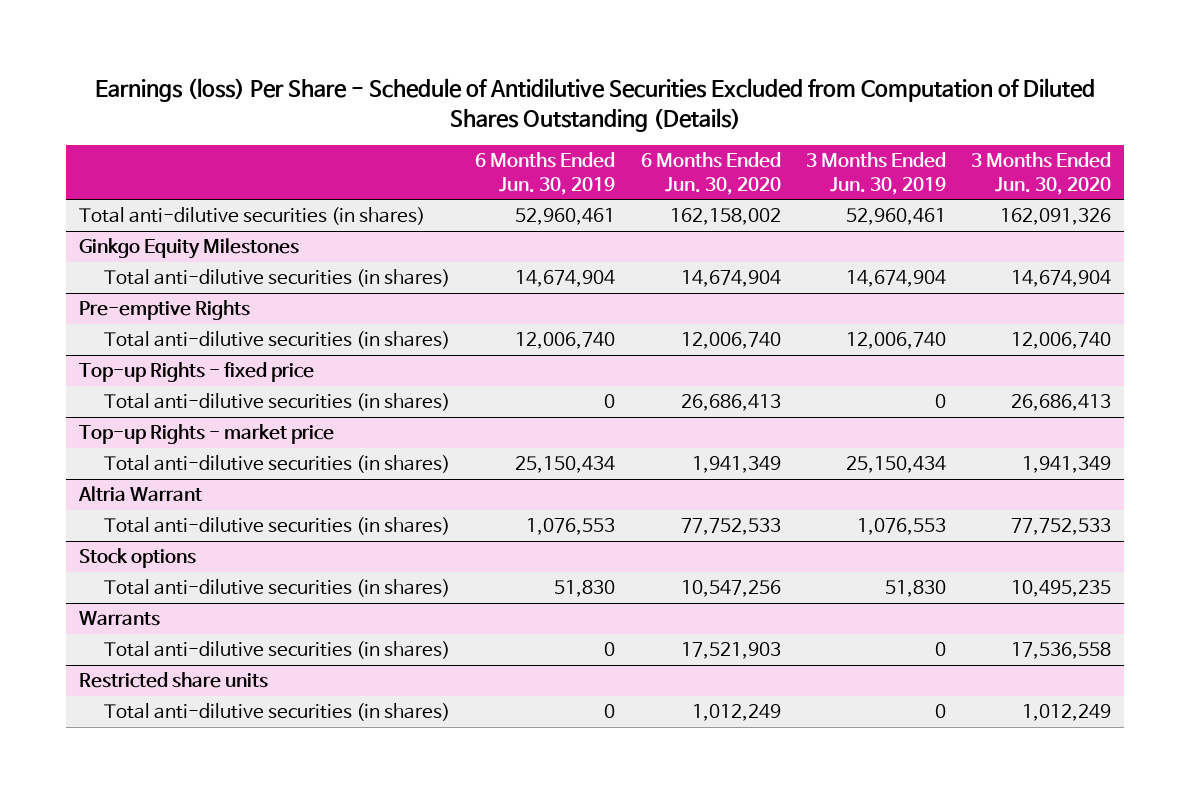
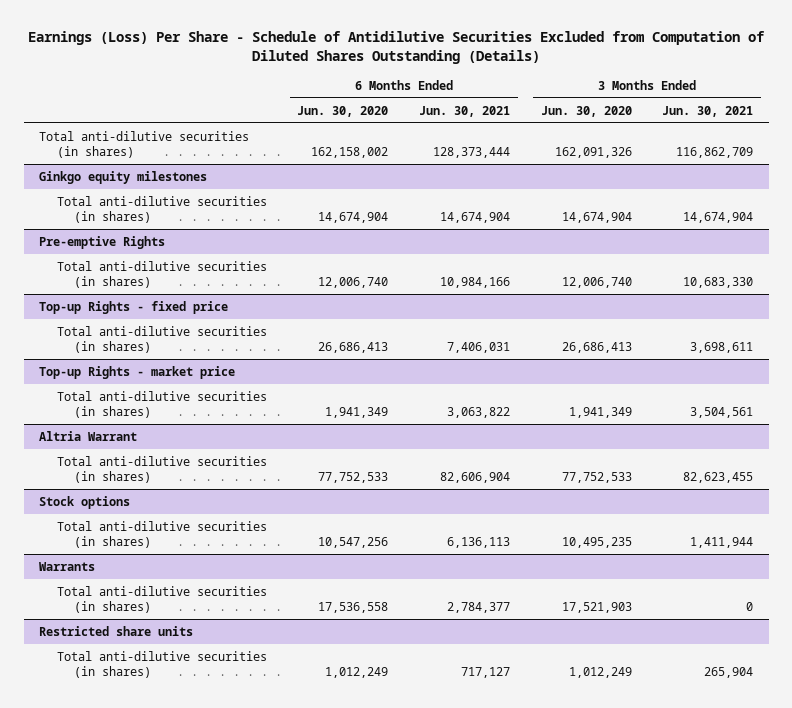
[94,77,1095,132] Earnings (loss) Per Share - Schedule of Antidilutive Securities Excluded from Computation of Diluted Shares Outstanding (Details) -> [28,31,766,65] Earnings (Loss) Per Share - Schedule of Antidilutive Securities Excluded from Computation of Diluted Shares Outstanding (Details)
[475,152,616,195] 6 Months Ended Jun. 30, 2019 -> none
[805,152,946,195] 3 Months Ended Jun. 30, 2019 -> none
none -> [418,105,510,117] Jun. 30, 2021
none -> [662,105,754,117] Jun. 30, 2021
[78,238,299,260] Ginkgo Equity Milestones -> [39,170,208,184] Ginkgo equity milestones
[680,642,781,660] 17,521,903 -> [318,602,389,614] 17,536,558
[1011,642,1112,660] 17,536,558 -> [561,602,632,614] 17,521,903

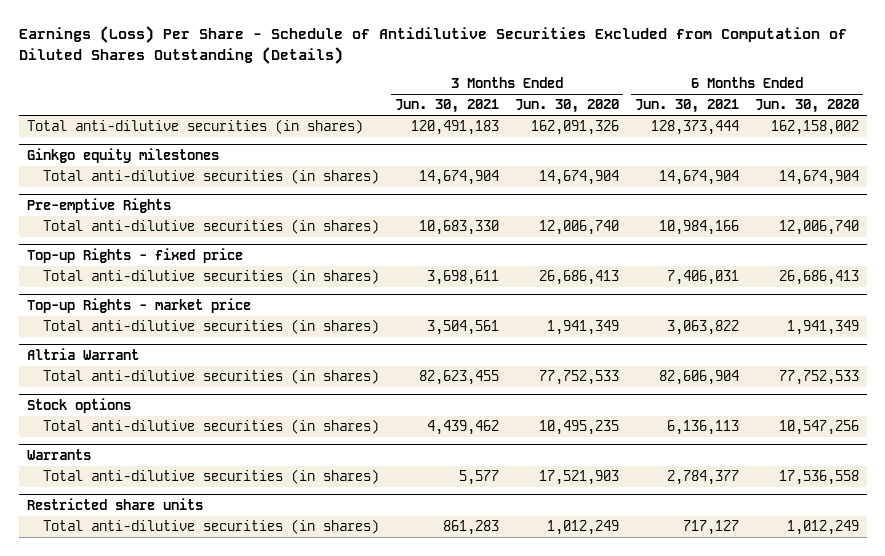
[676,147,754,159] 116,862,709 -> [410,120,499,136] 120,491,183
[690,537,754,549] 1,411,944 -> [426,420,499,436] 4,439,462
[746,602,754,612] 0 -> [458,470,499,486] 5,577
[704,667,754,679] 265,904 -> [442,520,499,536] 861,283

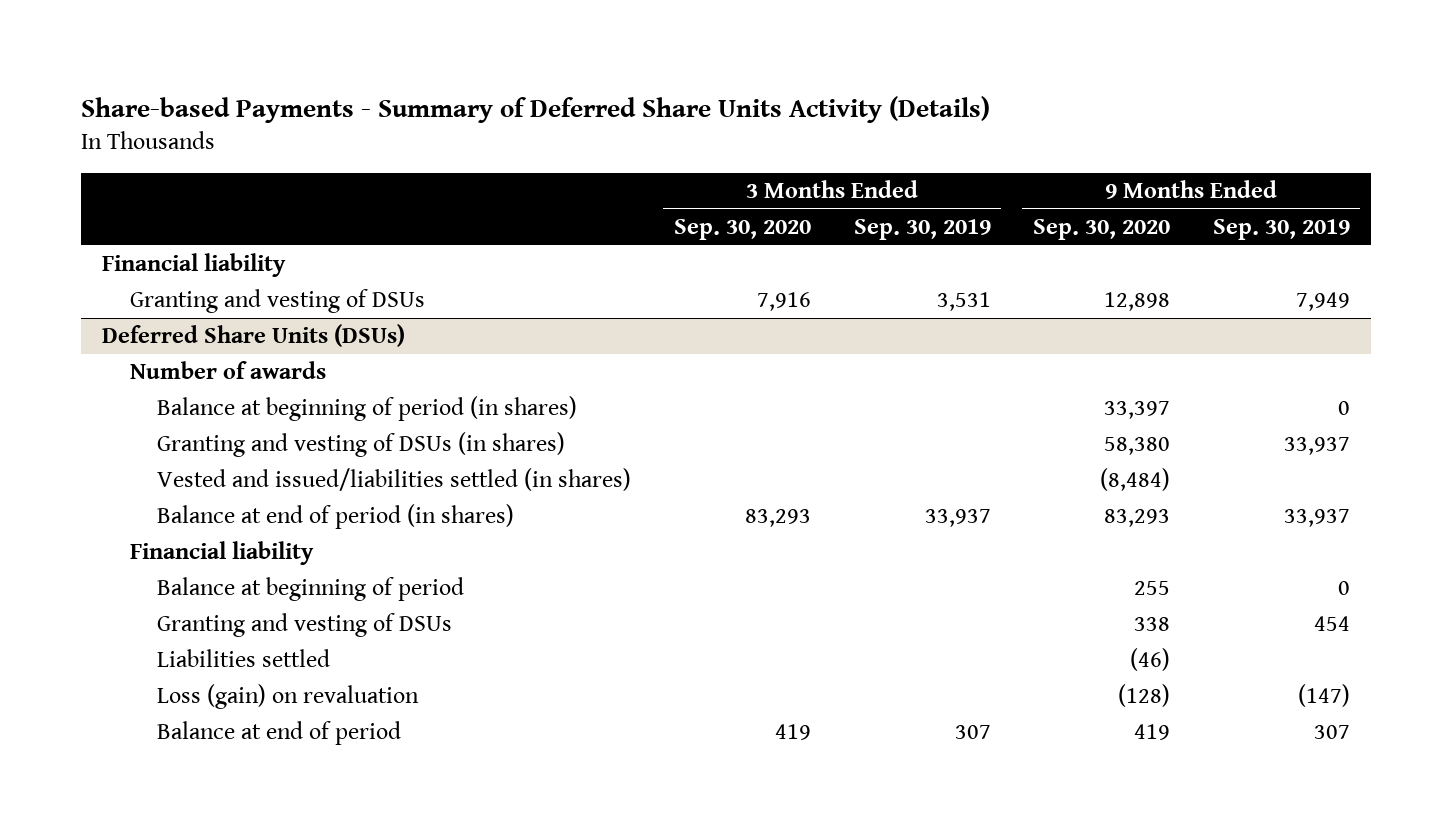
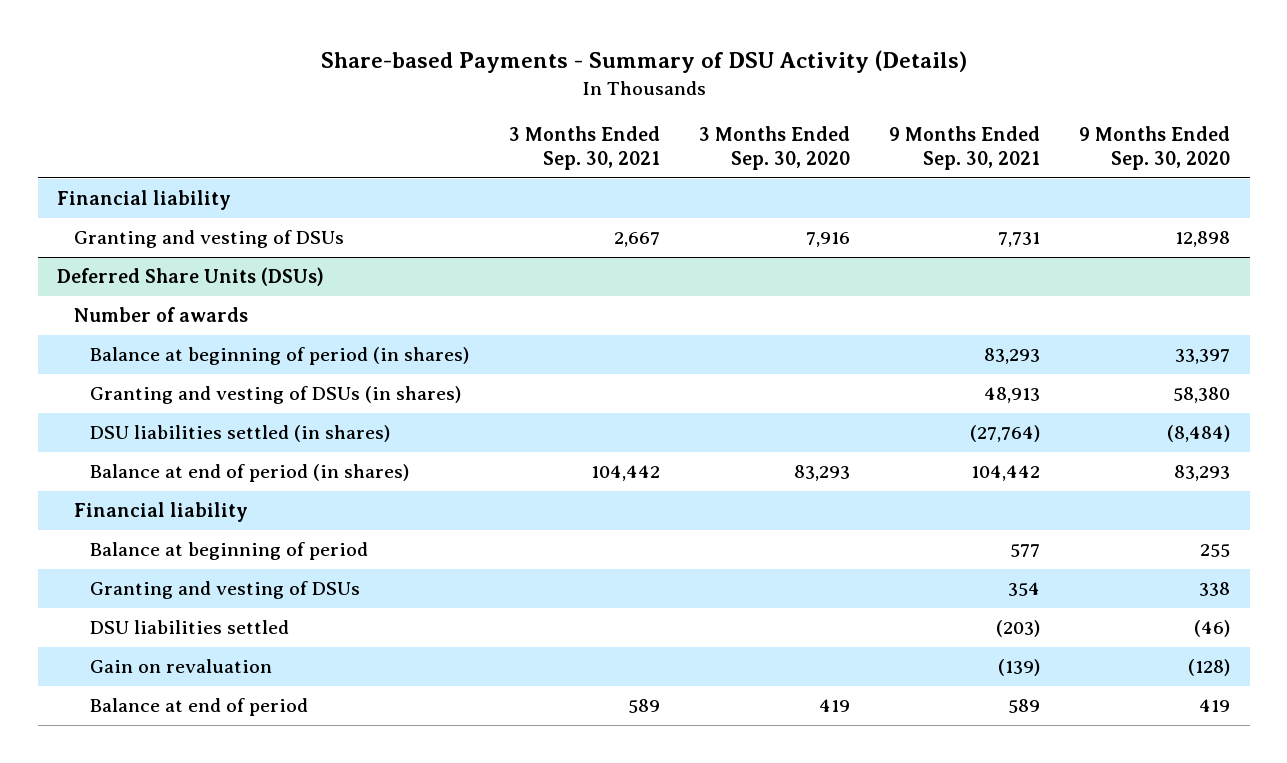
[80,96,990,124] Share-based Payments - Summary of Deferred Share Units Activity (Details) -> [320,50,967,74] Share-based Payments - Summary of DSU Activity (Details)
[853,219,991,241] Sep. 30, 2019 -> none
[1212,219,1350,241] Sep. 30, 2019 -> none
none -> [508,125,660,170] 3 Months Ended Sep. 30, 2021
none -> [889,125,1041,170] 9 Months Ended Sep. 30, 2021
[157,468,632,492] Vested and issued/liabilities settled (in shares) -> [90,425,391,443] DSU liabilities settled (in shares)
[157,649,331,668] Liabilities settled -> [90,620,290,635] DSU liabilities settled
[157,684,420,710] Loss (gain) on revaluation -> [90,659,273,674] Gain on revaluation

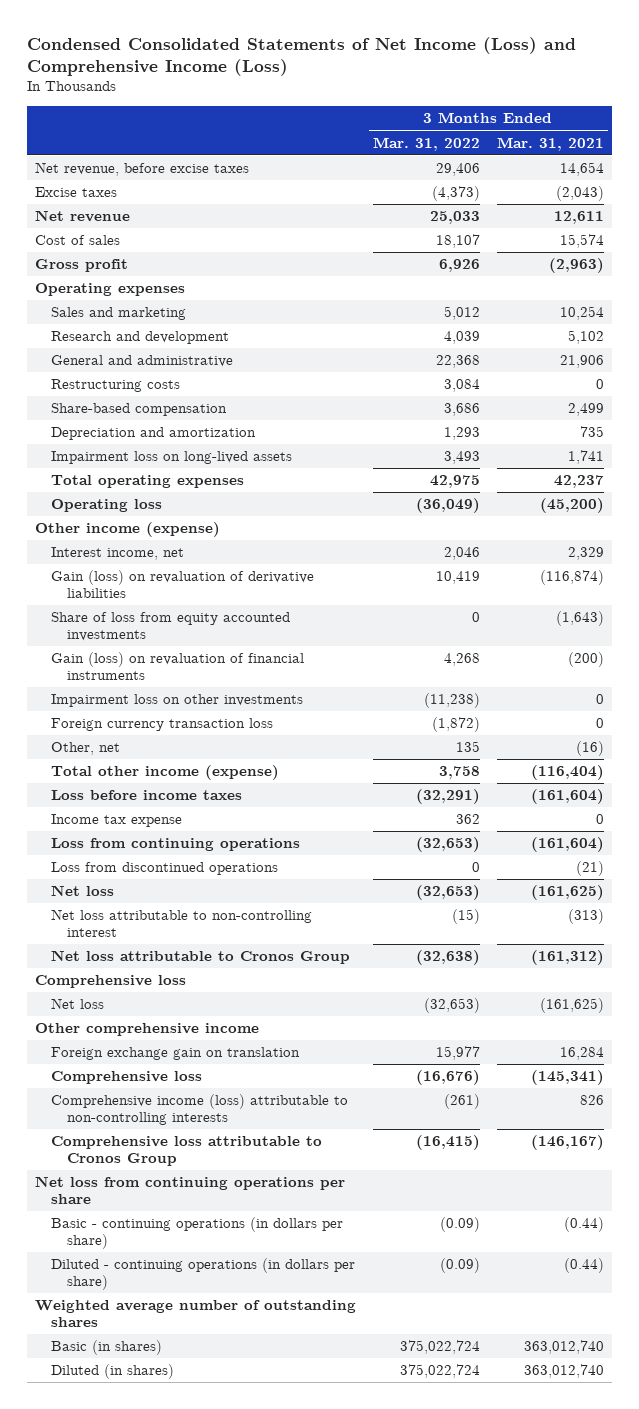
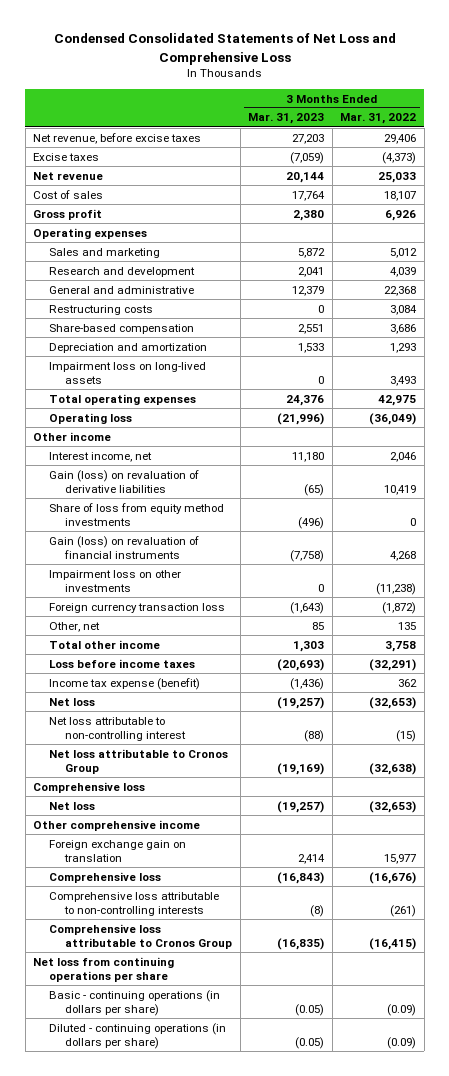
[27,36,577,76] Condensed Consolidated Statements of Net Income (Loss) and Comprehensive Income (Loss) -> [53,33,396,65] Condensed Consolidated Statements of Net Loss and Comprehensive Loss
[496,136,604,151] Mar. 31, 2021 -> none
none -> [248,113,325,125] Mar. 31, 2023
[35,522,221,538] Other income (expense) -> [33,431,112,441] Other income
[51,612,291,641] Share of loss from equity accounted investments -> [49,502,225,526] Share of loss from equity method investments
[51,765,280,781] Total other income (expense) -> [49,639,161,649] Total other income
[51,838,301,852] Loss from continuing operations -> none
[51,862,279,876] Loss from discontinued operations -> none
[51,814,183,828] Income tax expense -> [49,677,201,690] Income tax expense (benefit)
[51,1094,349,1125] Comprehensive income (loss) attributable to non-controlling interests -> [49,891,220,916] Comprehensive loss attributable to non-controlling interests
[35,1300,357,1327] Weighted average number of outstanding shares -> none
[51,1340,163,1356] Basic (in shares) -> none
[51,1364,175,1380] Diluted (in shares) -> none

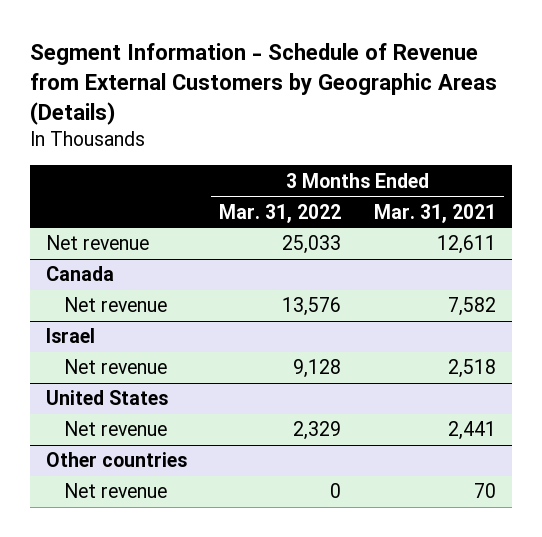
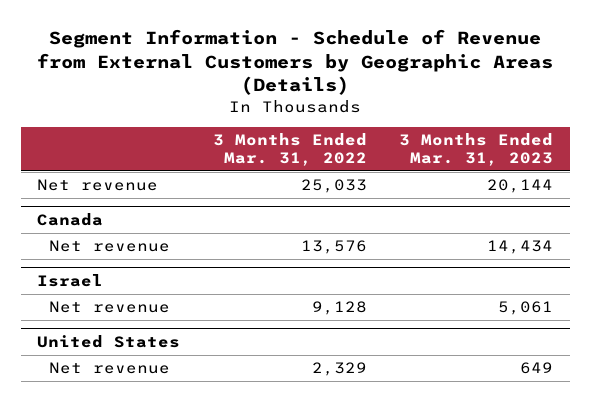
[373,203,496,223] Mar. 31, 2021 -> none
none -> [399,133,554,167] 3 Months Ended Mar. 31, 2023
[46,452,188,468] Other countries -> none
[64,483,168,499] Net revenue -> none

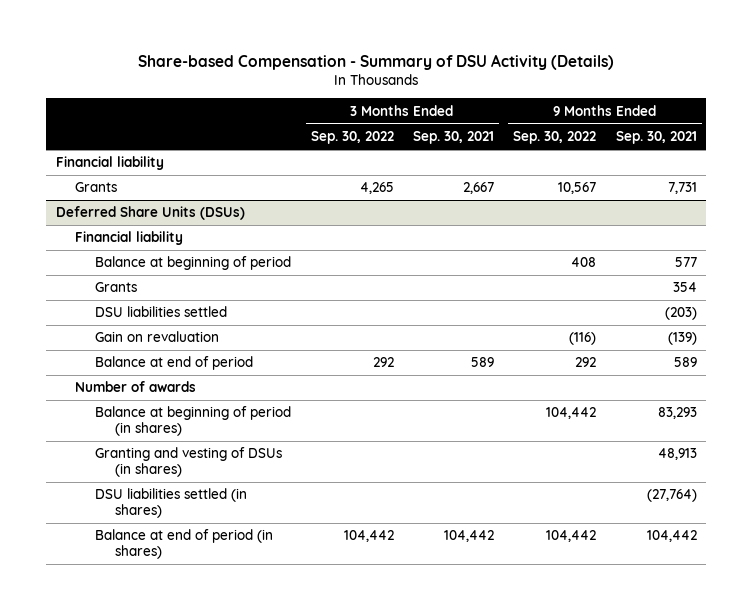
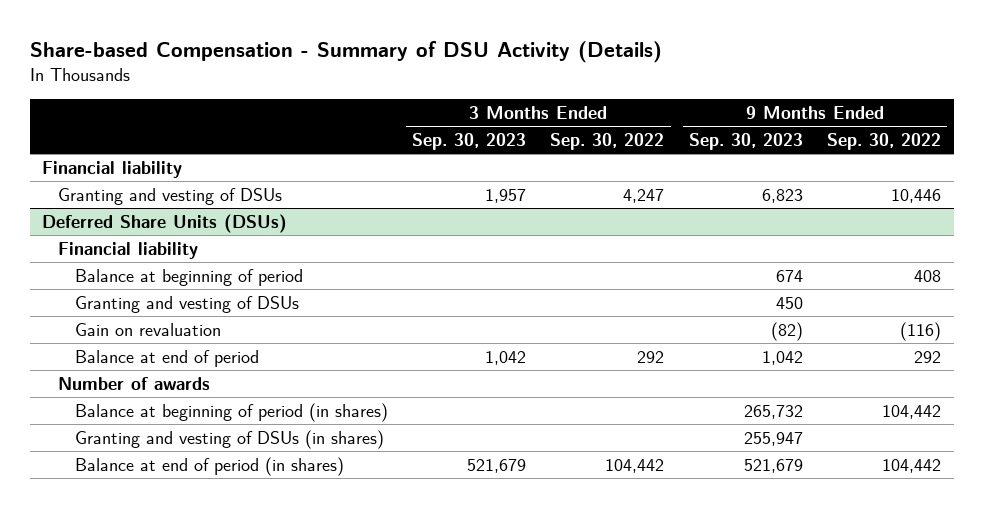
[412,131,494,145] Sep. 30, 2021 -> none
[615,131,697,145] Sep. 30, 2021 -> none
none -> [412,132,527,150] Sep. 30, 2023
none -> [688,132,803,150] Sep. 30, 2023
[75,182,118,193] Grants -> none
none -> [58,187,283,205] Granting and vesting of DSUs
[95,306,228,318] DSU liabilities settled -> none
[95,282,138,293] Grants -> [74,295,299,313] Granting and vesting of DSUs
[95,488,248,518] DSU liabilities settled (in shares) -> none

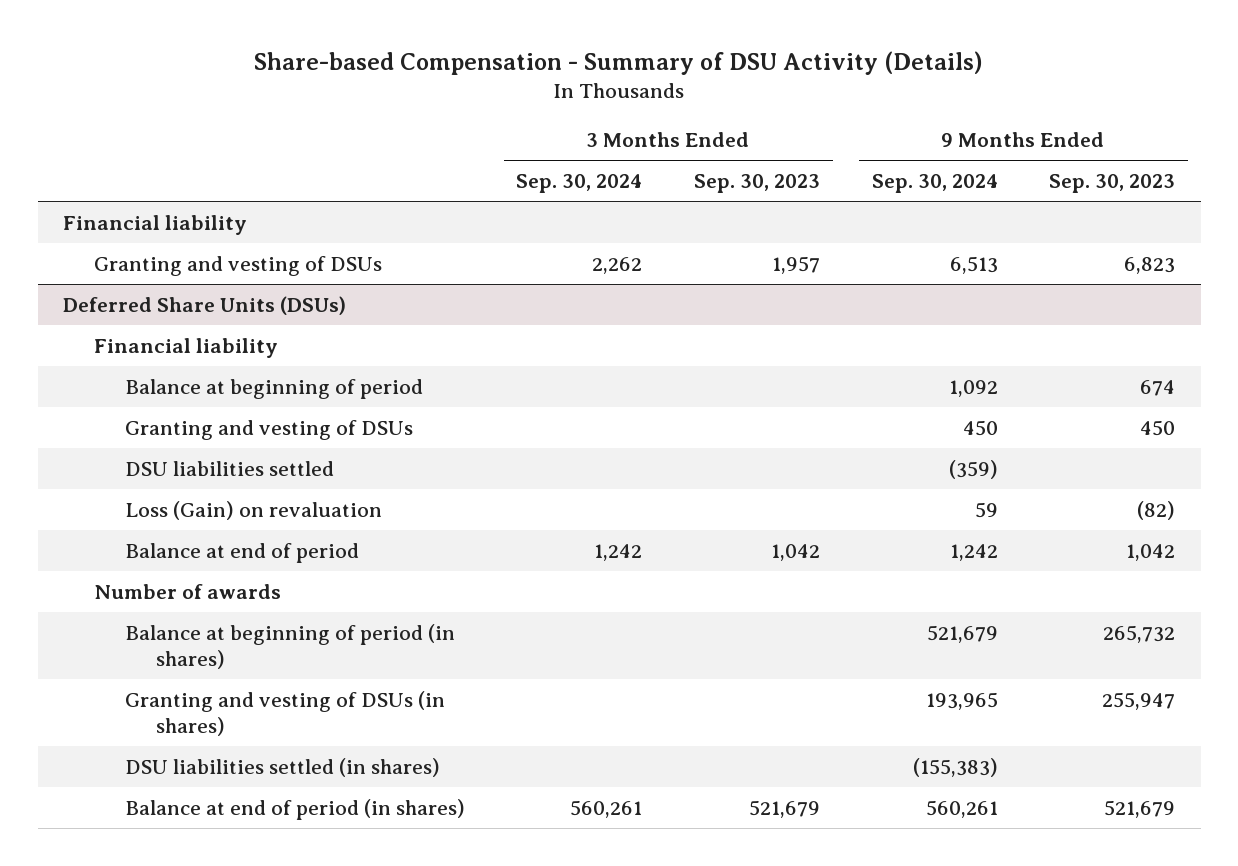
[550,132,665,150] Sep. 30, 2022 -> none
[827,132,942,150] Sep. 30, 2022 -> none
none -> [516,173,643,193] Sep. 30, 2024
none -> [871,173,998,193] Sep. 30, 2024
none -> [124,460,334,476] DSU liabilities settled
[74,322,221,336] Gain on revaluation -> [124,500,382,520] Loss (Gain) on revaluation
none -> [124,757,440,777] DSU liabilities settled (in shares)

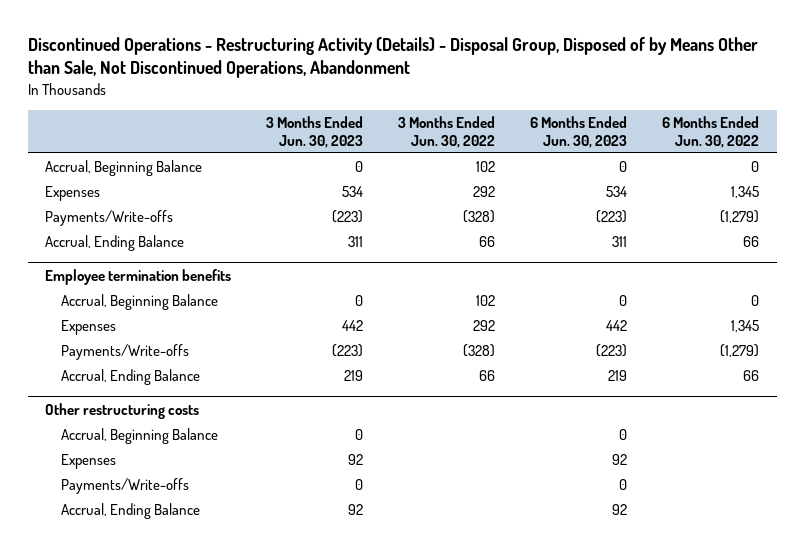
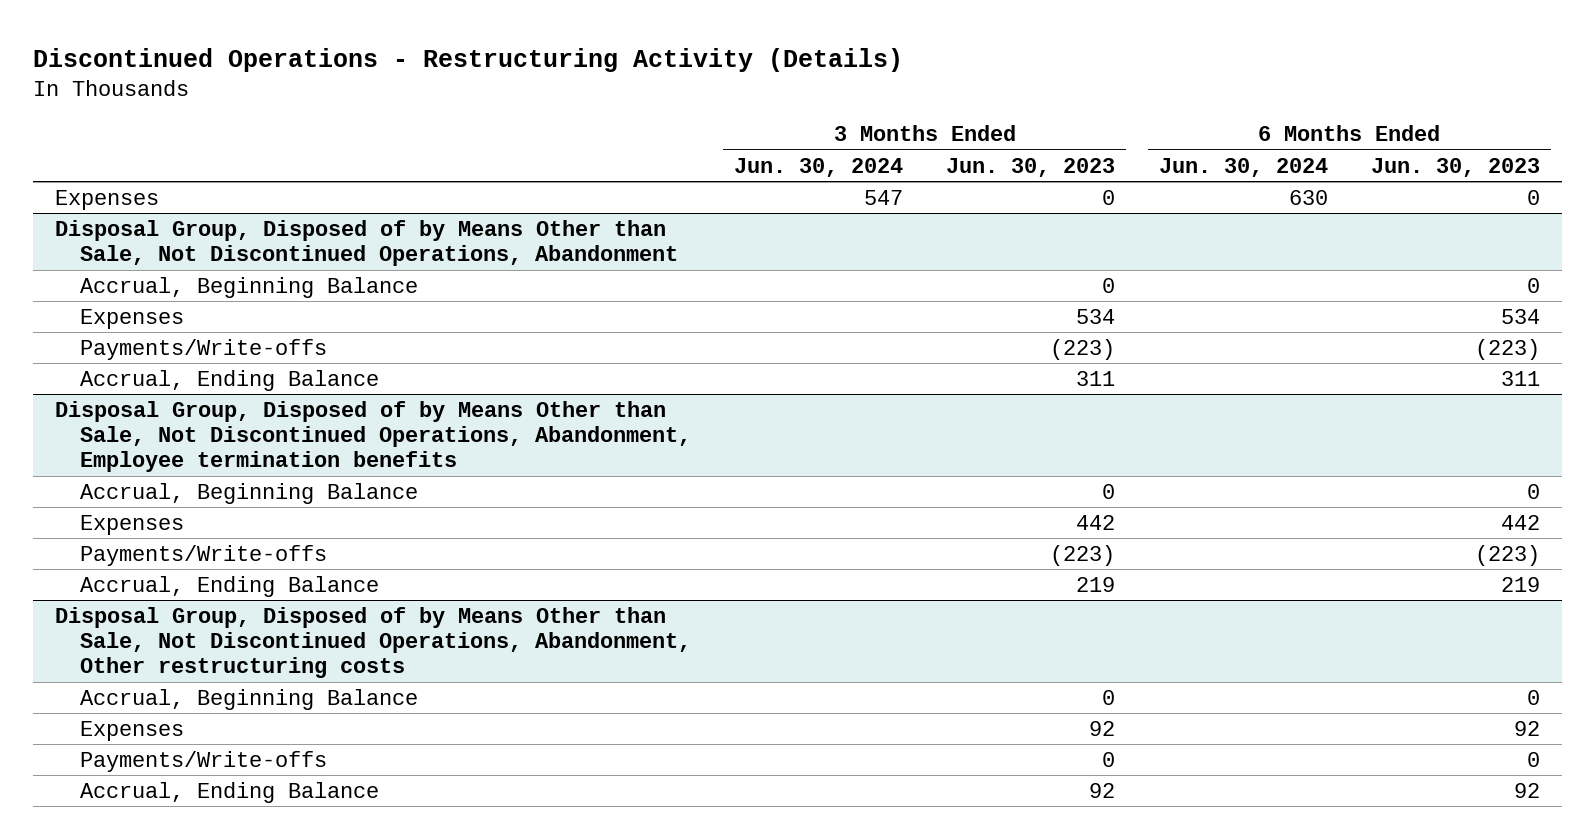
[27,37,758,79] Discontinued Operations - Restructuring Activity (Details) - Disposal Group, Disposed of by Means Other than Sale, Not Discontinued Operations, Abandonment -> [33,48,904,73] Discontinued Operations - Restructuring Activity (Details)
[398,115,496,148] 3 Months Ended Jun. 30, 2022 -> none
[662,115,760,148] 6 Months Ended Jun. 30, 2022 -> none
none -> [734,157,904,177] Jun. 30, 2024
none -> [1158,157,1328,177] Jun. 30, 2024
none -> [54,189,159,210] Expenses
none -> [54,219,678,267] Disposal Group, Disposed of by Means Other than Sale, Not Discontinued Operations, Abandonment
[45,268,232,285] Employee termination benefits -> none
none -> [54,400,691,473] Disposal Group, Disposed of by Means Other than Sale, Not Discontinued Operations, Abandonment, Employee termination benefits
[45,402,200,419] Other restructuring costs -> none
none -> [54,606,691,679] Disposal Group, Disposed of by Means Other than Sale, Not Discontinued Operations, Abandonment, Other restructuring costs

